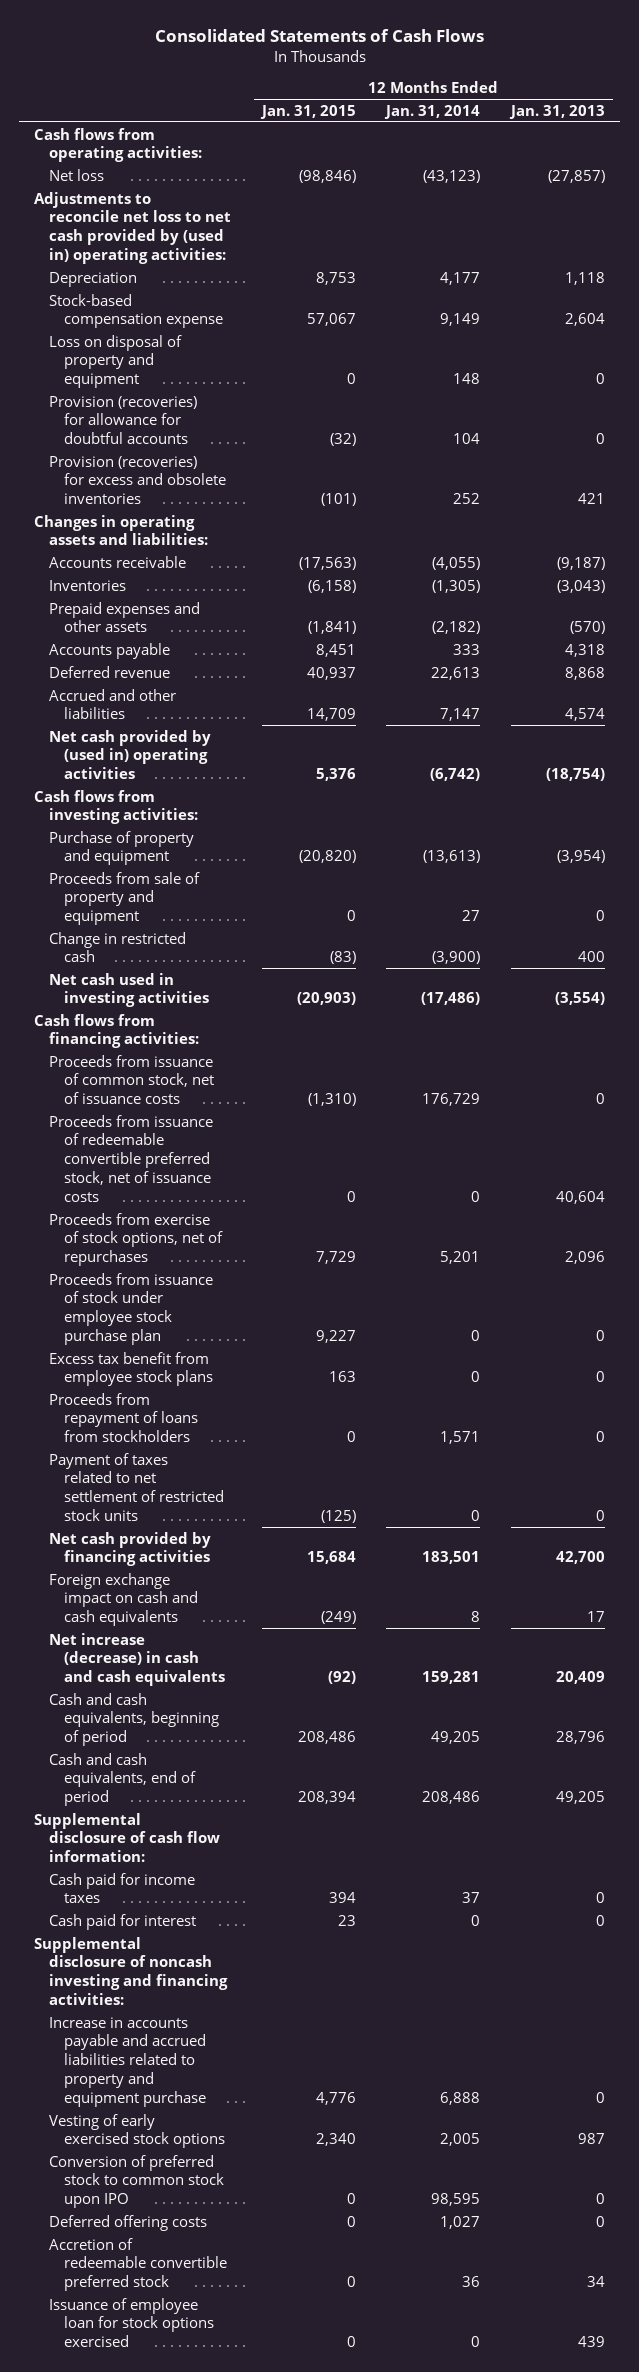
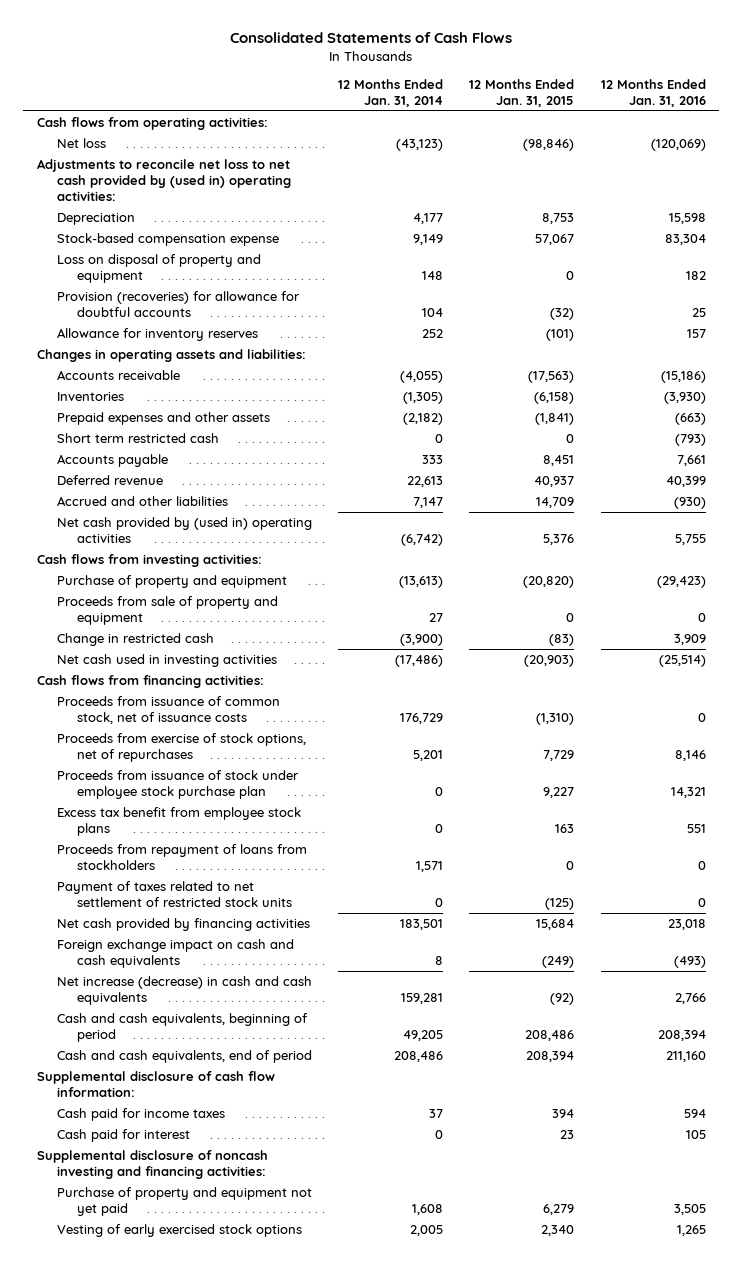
[509,104,606,119] Jan. 31, 2013 -> none
none -> [600,79,706,107] 12 Months Ended Jan. 31, 2016
[49,455,226,505] Provision (recoveries) for excess and obsolete inventories -> [56,328,258,342] Allowance for inventory reserves
none -> [56,433,219,444] Short term restricted cash
[49,1114,214,1203] Proceeds from issuance of redeemable convertible preferred stock, net of issuance costs -> none
[49,2016,206,2108] Increase in accounts payable and accrued liabilities related to property and equipment purchase -> [56,1187,312,1217] Purchase of property and equipment not yet paid
[315,2092,356,2106] 4,776 -> [543,1204,575,1216] 6,279
[440,2092,481,2106] 6,888 -> [411,1204,443,1216] 1,608
[49,2154,224,2209] Conversion of preferred stock to common stock upon IPO -> none
[49,2214,208,2231] Deferred offering costs -> none
[49,2237,227,2292] Accretion of redeemable convertible preferred stock -> none
[49,2297,214,2348] Issuance of employee loan for stock options exercised -> none

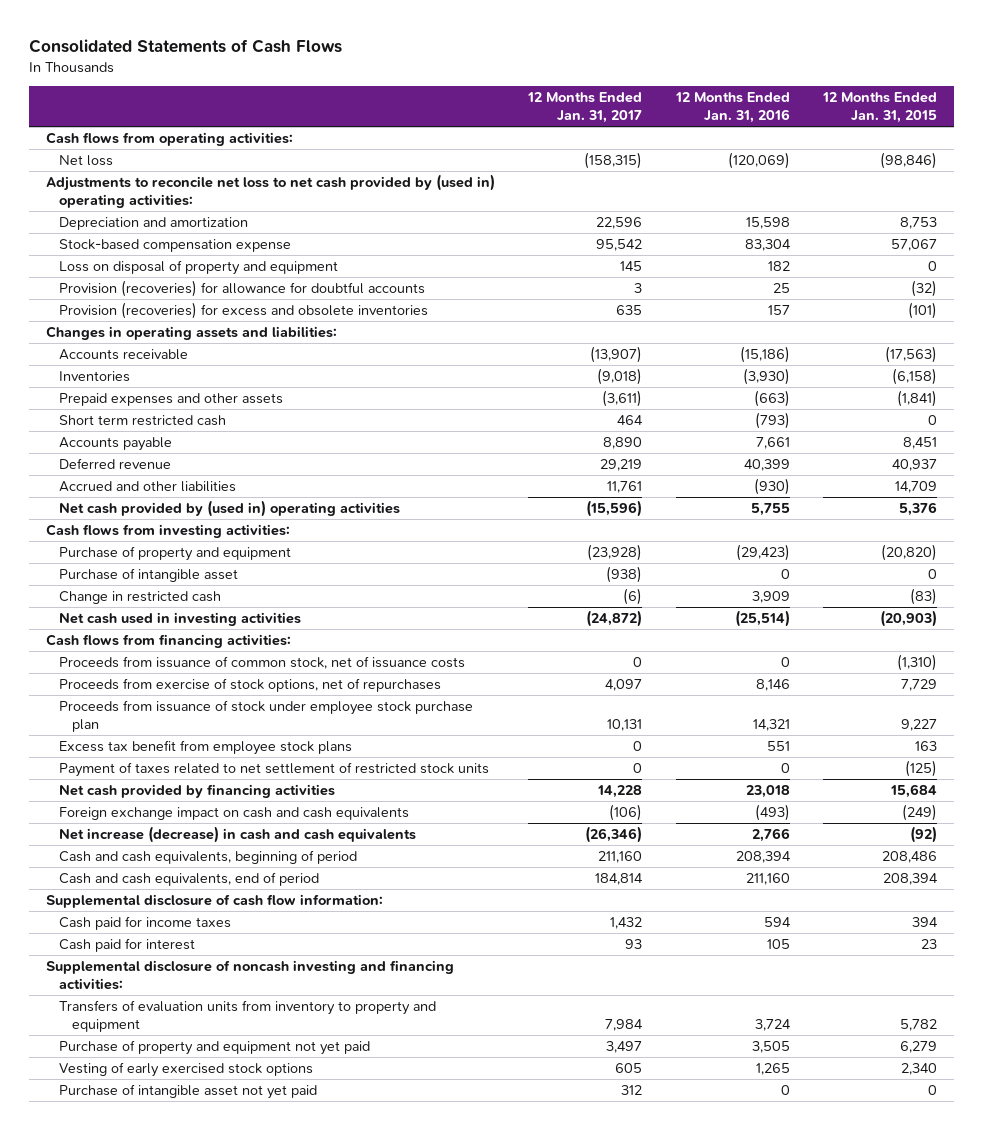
[337,79,443,107] 12 Months Ended Jan. 31, 2014 -> none
none -> [527,92,643,124] 12 Months Ended Jan. 31, 2017
[56,213,135,226] Depreciation -> [59,216,249,230] Depreciation and amortization
[56,328,258,342] Allowance for inventory reserves -> [59,301,429,319] Provision (recoveries) for excess and obsolete inventories
[56,596,278,626] Proceeds from sale of property and equipment -> none
none -> [59,567,239,582] Purchase of intangible asset
[56,844,307,871] Proceeds from repayment of loans from stockholders -> none
none -> [59,999,437,1033] Transfers of evaluation units from inventory to property and equipment
none -> [59,1083,318,1099] Purchase of intangible asset not yet paid

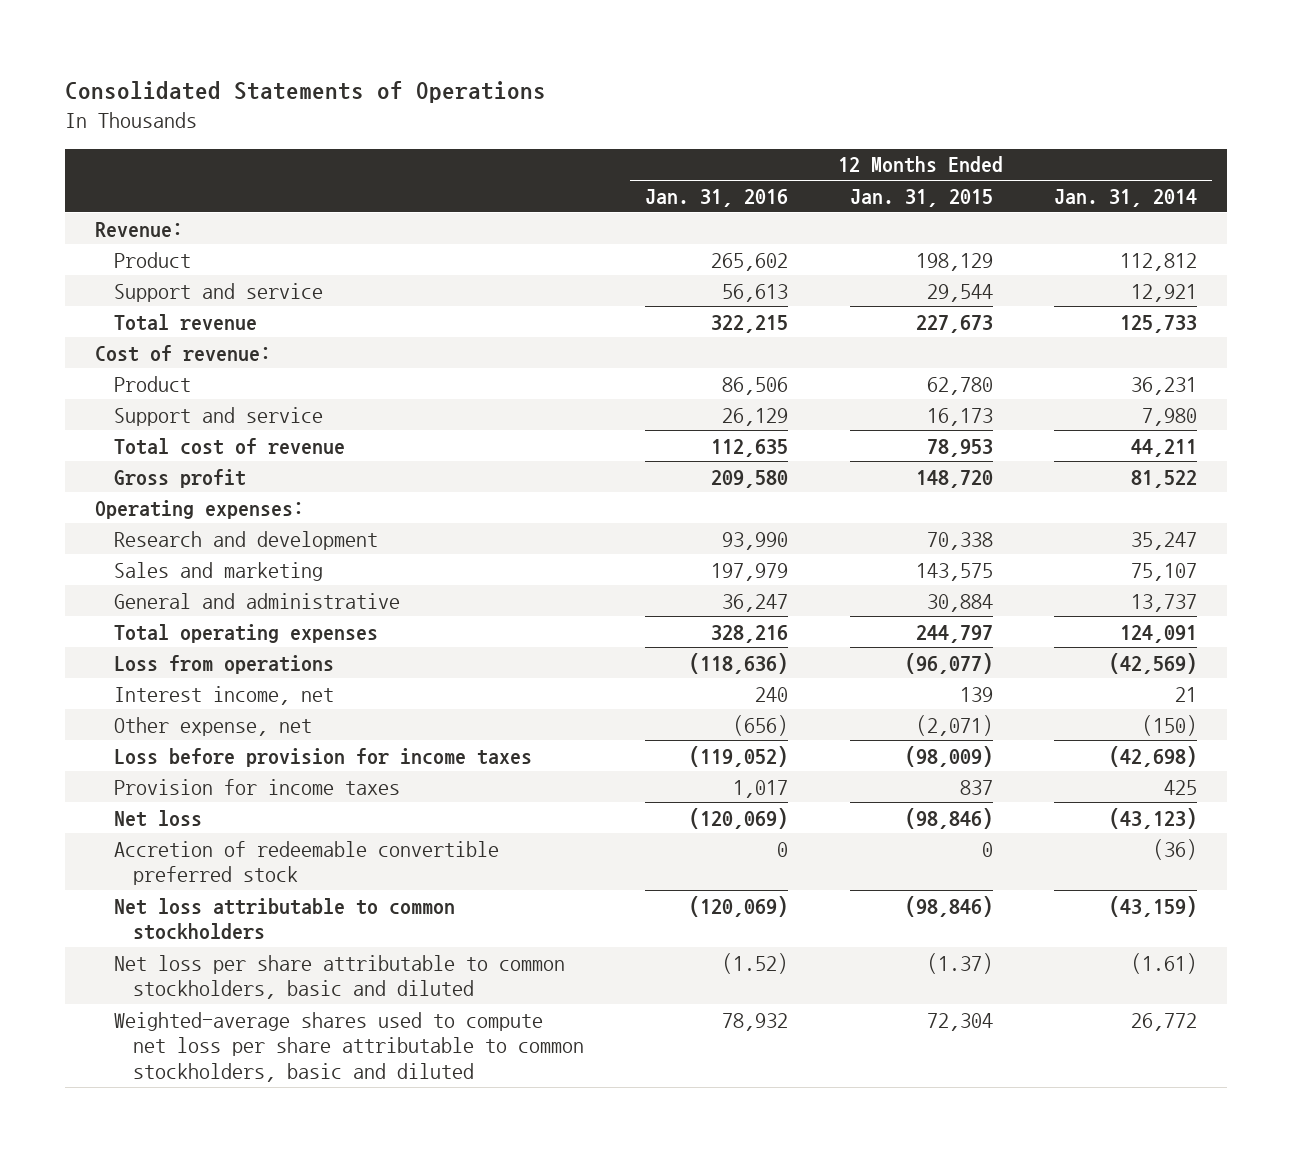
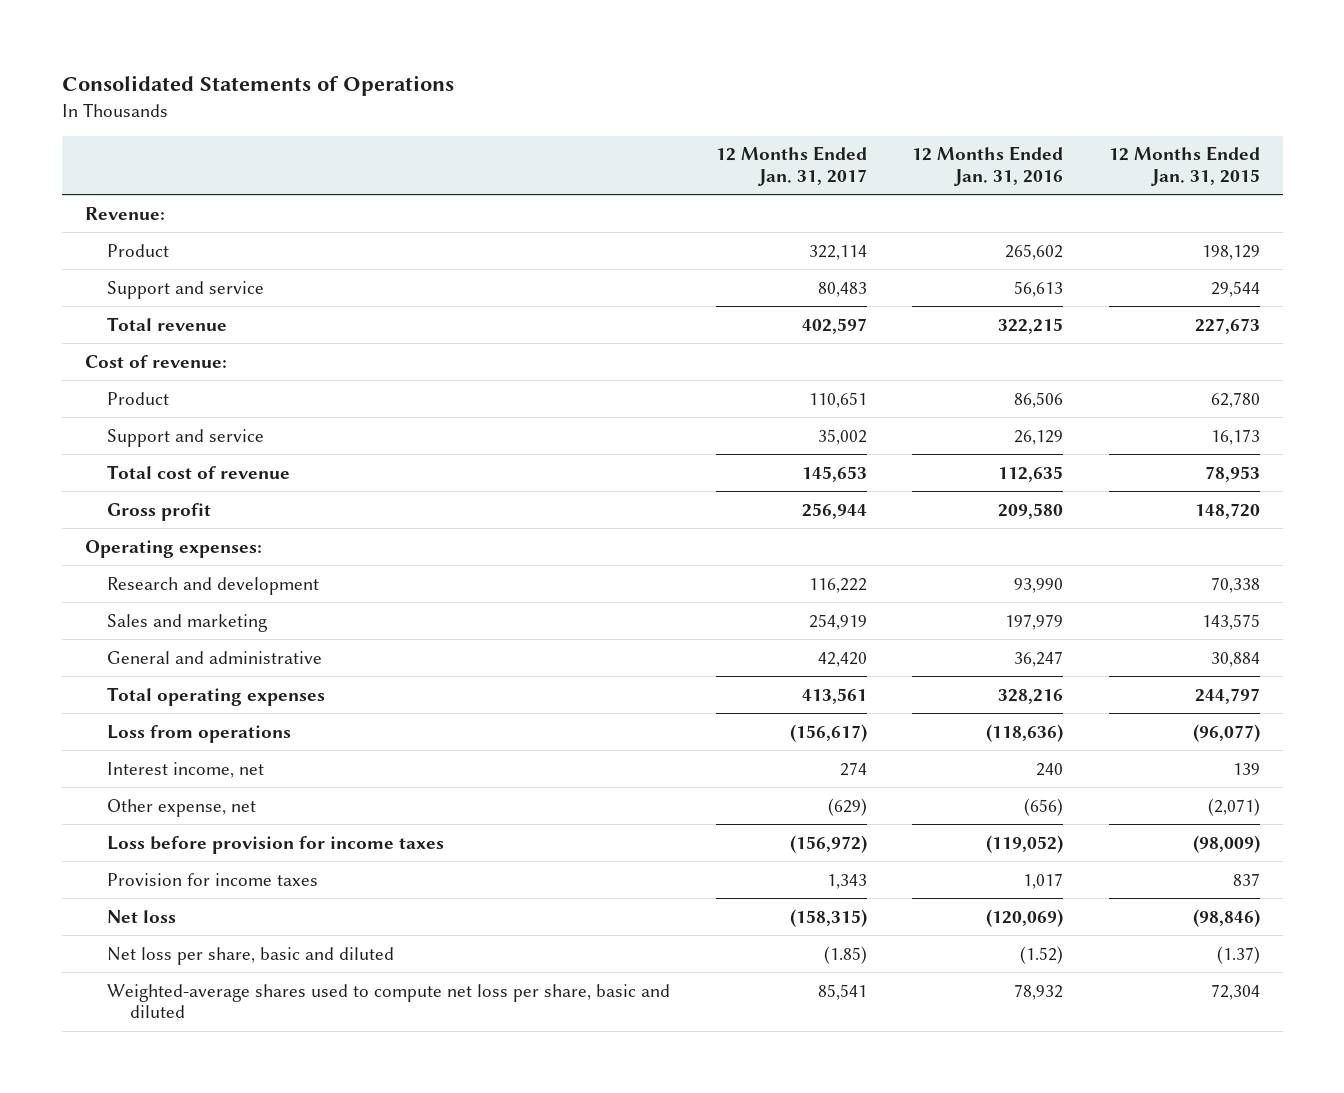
[1053,188,1197,207] Jan. 31, 2014 -> none
none -> [715,146,867,187] 12 Months Ended Jan. 31, 2017
[114,840,500,886] Accretion of redeemable convertible preferred stock -> none
[114,897,456,941] Net loss attributable to common stockholders -> none
[114,954,566,1000] Net loss per share attributable to common stockholders, basic and diluted -> [107,946,395,965] Net loss per share, basic and diluted
[114,1011,585,1083] Weighted-average shares used to compute net loss per share attributable to common stockholders, basic and diluted -> [107,983,671,1019] Weighted-average shares used to compute net loss per share, basic and diluted

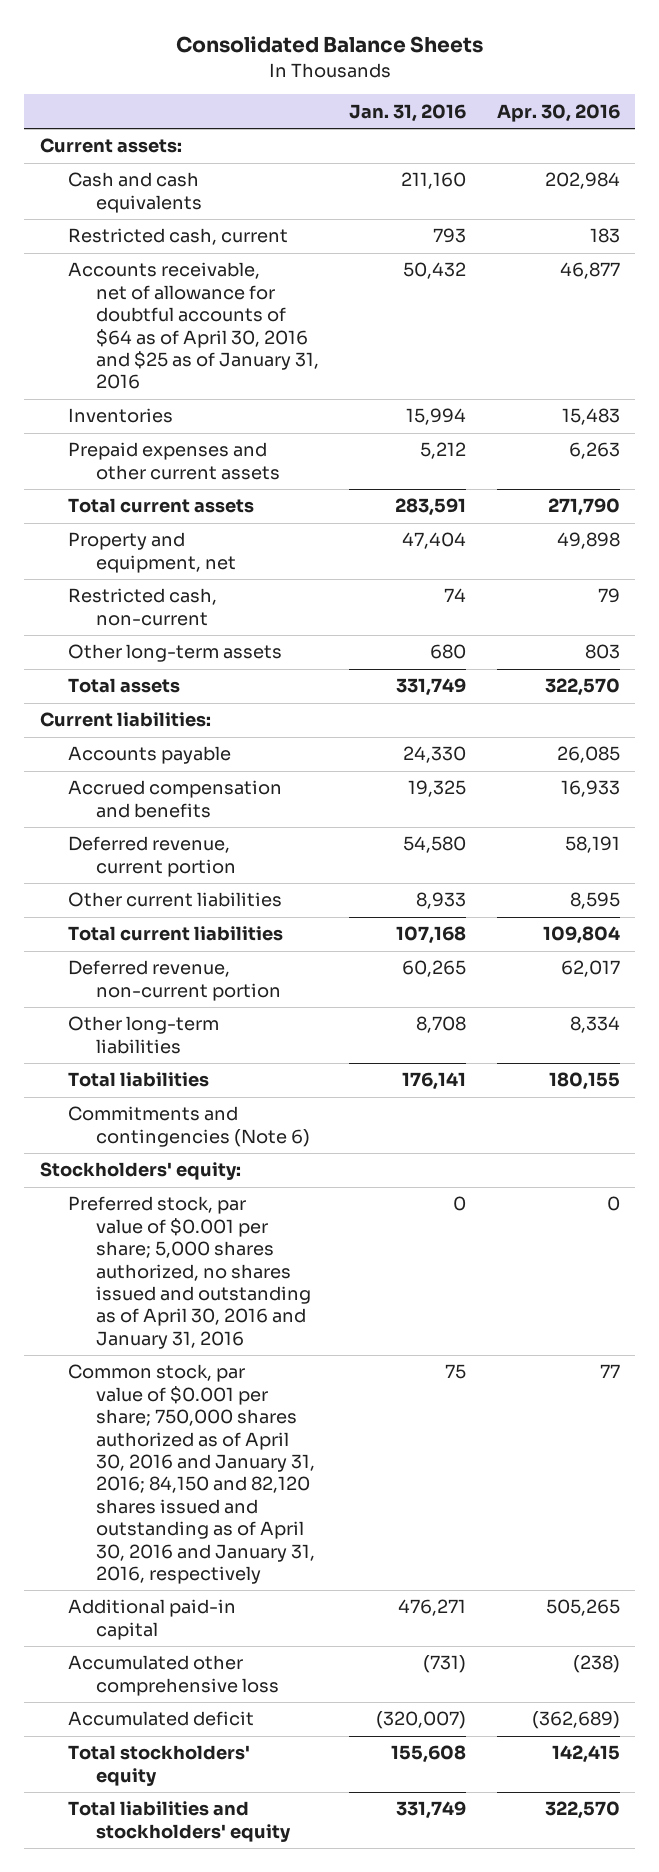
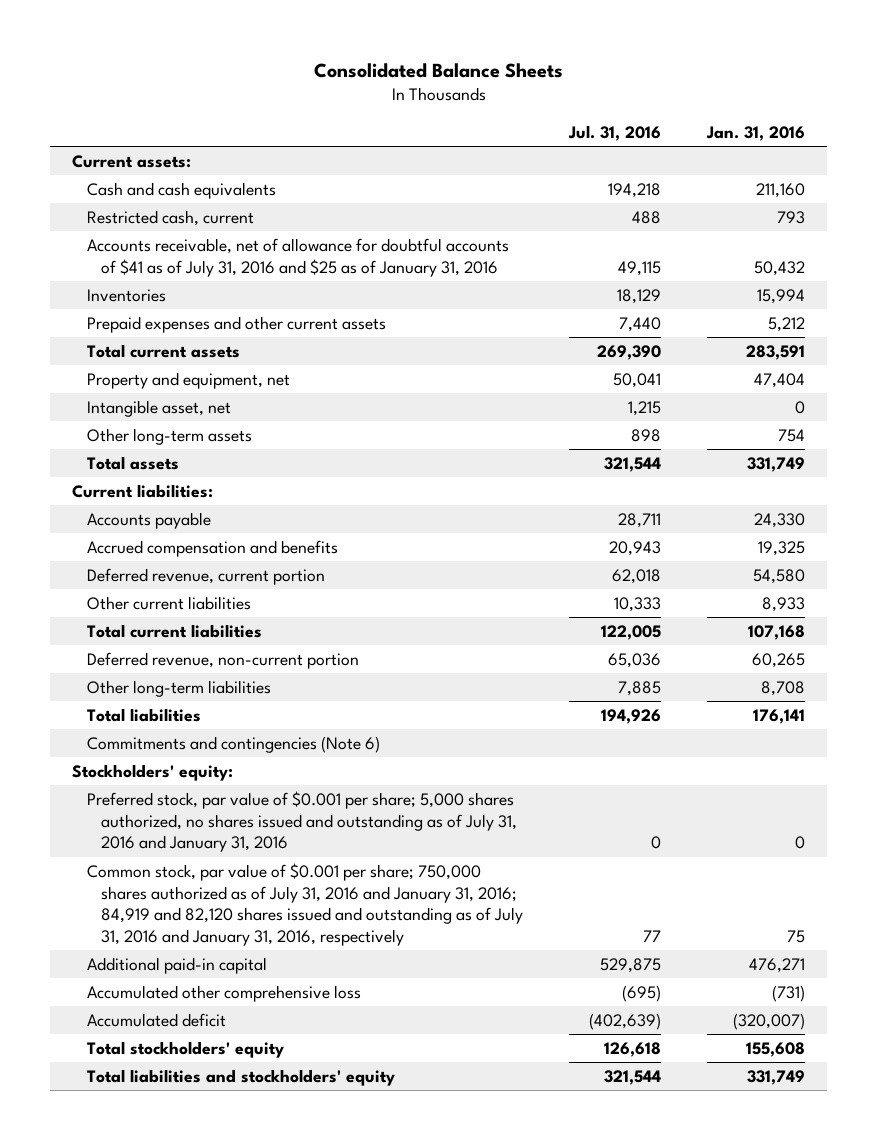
[496,103,620,122] Apr. 30, 2016 -> none
none -> [567,124,661,141] Jul. 31, 2016
[67,262,320,390] Accounts receivable, net of allowance for doubtful accounts of $64 as of April 30, 2016 and $25 as of January 31, 2016 -> [86,237,509,277] Accounts receivable, net of allowance for doubtful accounts of $41 as of July 31, 2016 and $25 as of January 31, 2016
[67,588,217,626] Restricted cash, non-current -> none
none -> [86,399,231,417] Intangible asset, net
[430,644,467,660] 680 -> [777,428,805,442] 754
[67,1196,312,1349] Preferred stock, par value of $0.001 per share; 5,000 shares authorized, no shares issued and outstanding as of April 30, 2016 and January 31, 2016 -> [86,790,518,853] Preferred stock, par value of $0.001 per share; 5,000 shares authorized, no shares issued and outstanding as of July 31, 2016 and January 31, 2016
[67,1364,316,1584] Common stock, par value of $0.001 per share; 750,000 shares authorized as of April 30, 2016 and January 31, 2016; 84,150 and 82,120 shares issued and outstanding as of April 30, 2016 and January 31, 2016, respectively -> [86,862,524,946] Common stock, par value of $0.001 per share; 750,000 shares authorized as of July 31, 2016 and January 31, 2016; 84,919 and 82,120 shares issued and outstanding as of July 31, 2016 and January 31, 2016, respectively

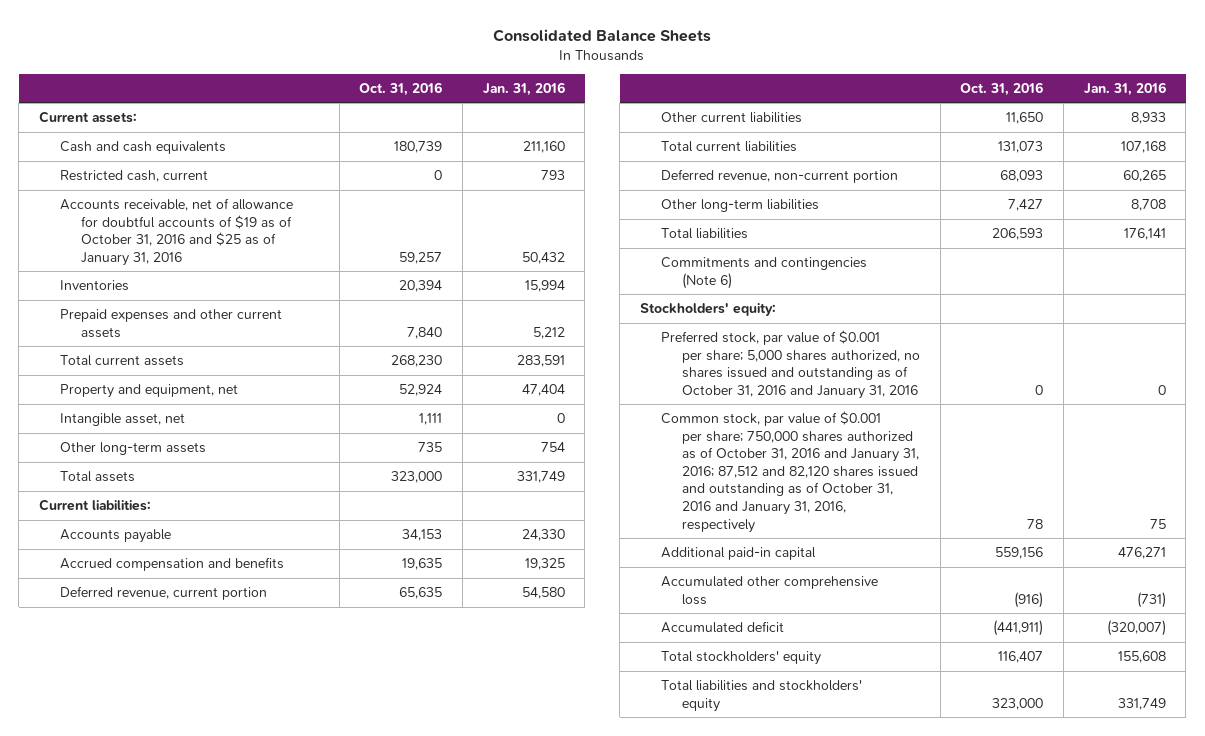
[567,124,661,141] Jul. 31, 2016 -> none
none -> [359,81,443,96] Oct. 31, 2016
[86,237,509,277] Accounts receivable, net of allowance for doubtful accounts of $41 as of July 31, 2016 and $25 as of January 31, 2016 -> [60,198,294,266] Accounts receivable, net of allowance for doubtful accounts of $19 as of October 31, 2016 and $25 as of January 31, 2016
[86,790,518,853] Preferred stock, par value of $0.001 per share; 5,000 shares authorized, no shares issued and outstanding as of July 31, 2016 and January 31, 2016 -> [660,330,921,399] Preferred stock, par value of $0.001 per share; 5,000 shares authorized, no shares issued and outstanding as of October 31, 2016 and January 31, 2016
[86,862,524,946] Common stock, par value of $0.001 per share; 750,000 shares authorized as of July 31, 2016 and January 31, 2016; 84,919 and 82,120 shares issued and outstanding as of July 31, 2016 and January 31, 2016, respectively -> [660,411,920,533] Common stock, par value of $0.001 per share; 750,000 shares authorized as of October 31, 2016 and January 31, 2016; 87,512 and 82,120 shares issued and outstanding as of October 31, 2016 and January 31, 2016, respectively

